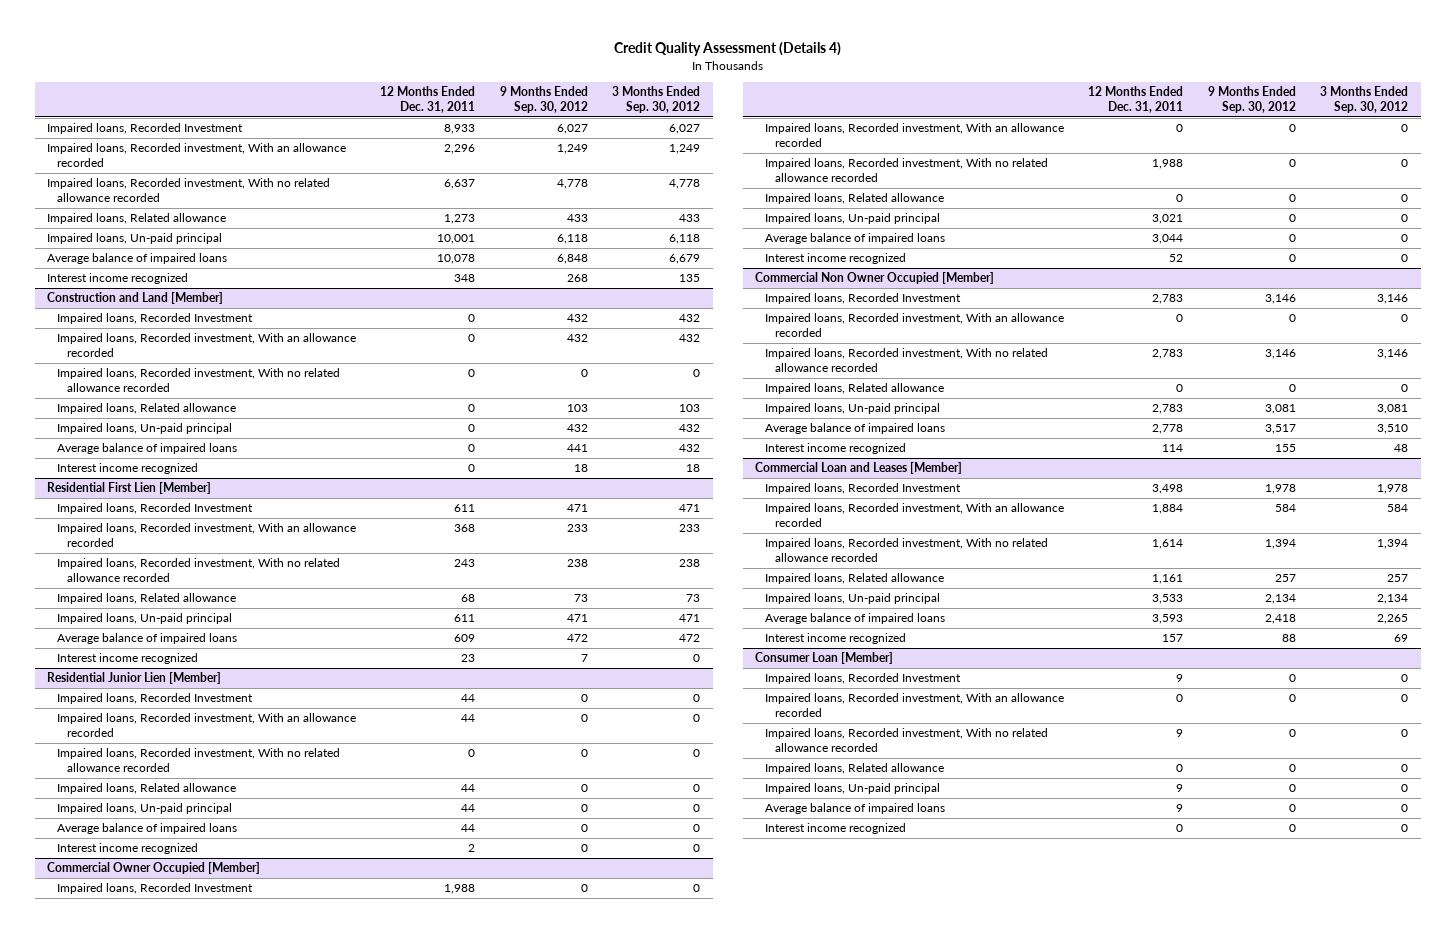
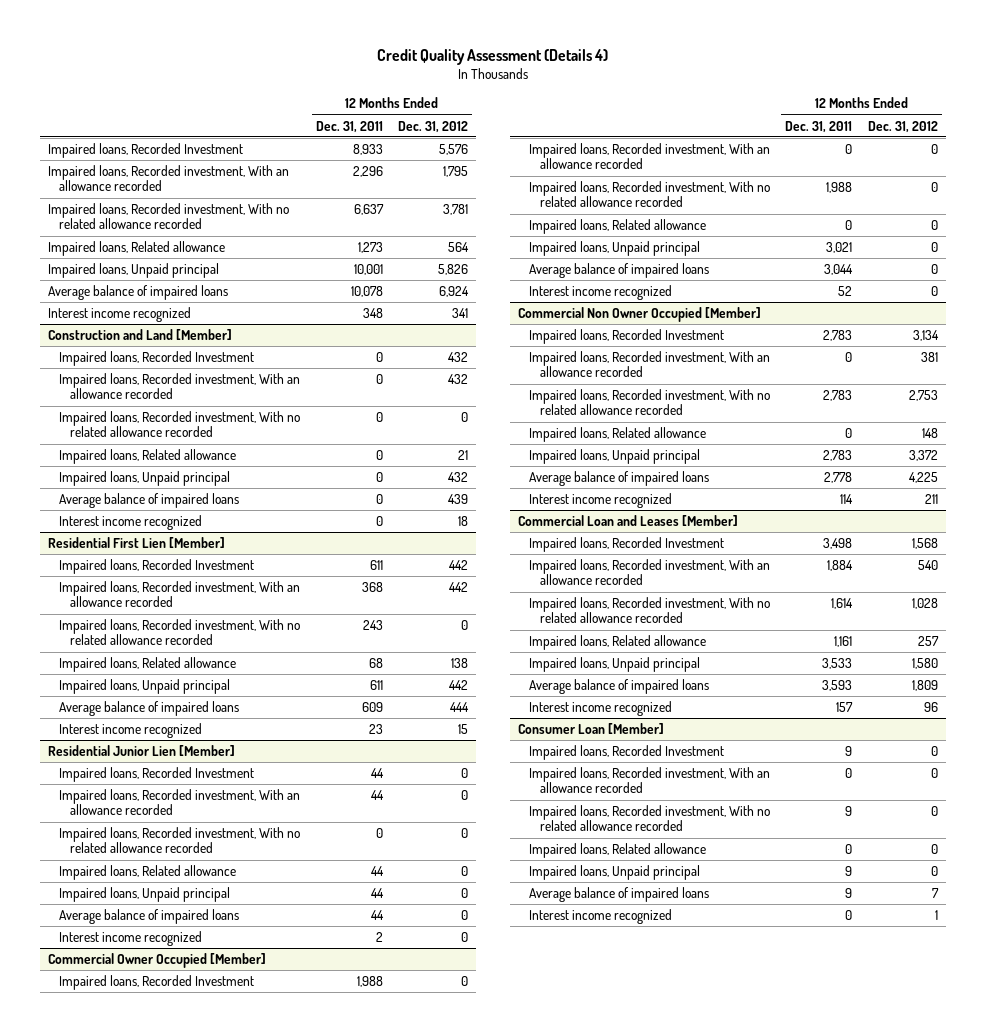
[499,85,588,114] 9 Months Ended Sep. 30, 2012 -> none
[612,85,701,114] 3 Months Ended Sep. 30, 2012 -> none
none -> [398,120,469,133] Dec. 31, 2012
[47,233,223,245] Impaired loans, Un-paid principal -> [48,263,220,279] Impaired loans, Unpaid principal
[56,423,232,435] Impaired loans, Un-paid principal -> [59,471,231,487] Impaired loans, Unpaid principal
[56,613,232,625] Impaired loans, Un-paid principal -> [59,679,231,695] Impaired loans, Unpaid principal
[56,803,232,815] Impaired loans, Un-paid principal -> [59,887,231,903] Impaired loans, Unpaid principal
[764,213,940,225] Impaired loans, Un-paid principal -> [528,241,700,257] Impaired loans, Unpaid principal
[764,403,940,415] Impaired loans, Un-paid principal -> [528,449,700,465] Impaired loans, Unpaid principal
[764,593,940,605] Impaired loans, Un-paid principal -> [528,657,700,673] Impaired loans, Unpaid principal
[764,783,940,795] Impaired loans, Un-paid principal -> [528,865,700,881] Impaired loans, Unpaid principal

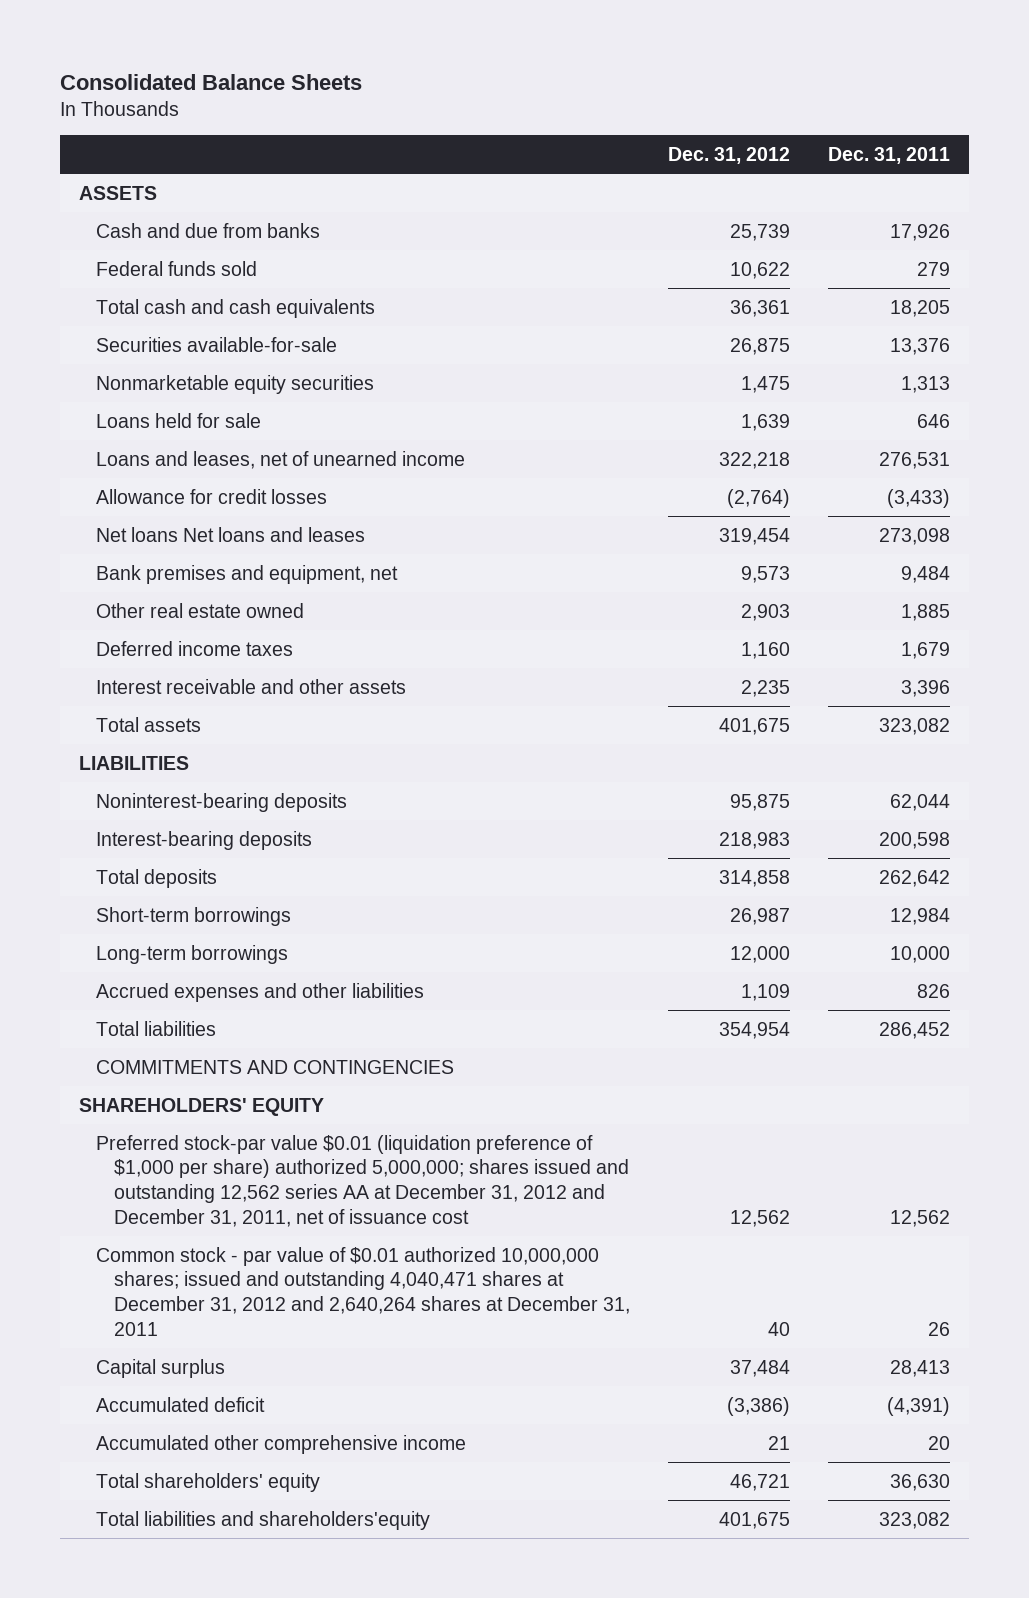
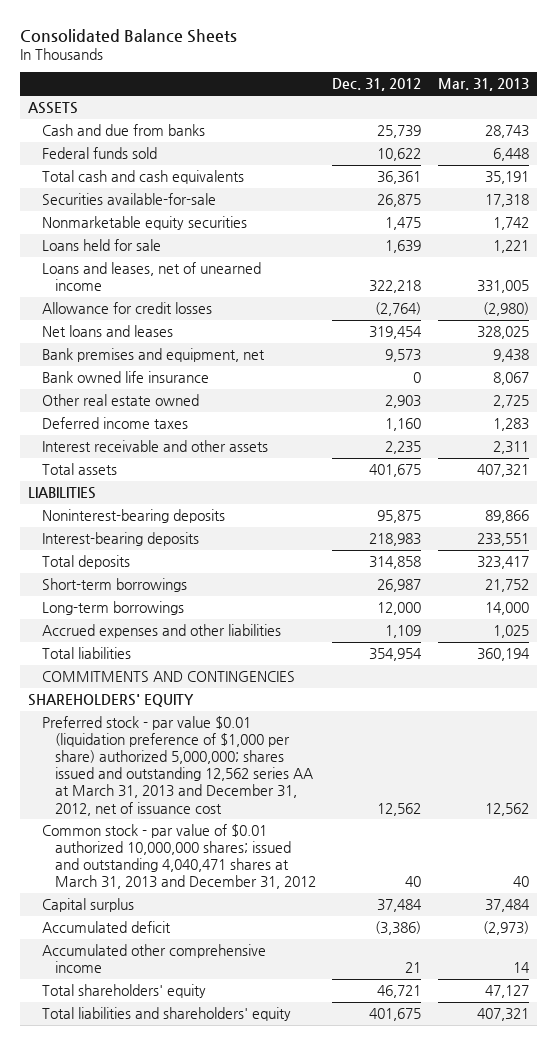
[827,147,950,165] Dec. 31, 2011 -> none
none -> [437,78,529,92] Mar. 31, 2013
[96,526,366,542] Net loans Net loans and leases -> [41,325,173,338] Net loans and leases
none -> [41,371,209,384] Bank owned life insurance
[96,1134,629,1227] Preferred stock-par value $0.01 (liquidation preference of $1,000 per share) authorized 5,000,000; shares issued and outstanding 12,562 series AA at December 31, 2012 and December 31, 2011, net of issuance cost -> [41,716,314,816] Preferred stock - par value $0.01 (liquidation preference of $1,000 per share) authorized 5,000,000; shares issued and outstanding 12,562 series AA at March 31, 2013 and December 31, 2012, net of issuance cost
[96,1246,630,1336] Common stock - par value of $0.01 authorized 10,000,000 shares; issued and outstanding 4,040,471 shares at December 31, 2012 and 2,640,264 shares at December 31, 2011 -> [41,824,317,890] Common stock - par value of $0.01 authorized 10,000,000 shares; issued and outstanding 4,040,471 shares at March 31, 2013 and December 31, 2012
[96,1510,431,1530] Total liabilities and shareholders'equity -> [41,1007,291,1022] Total liabilities and shareholders' equity

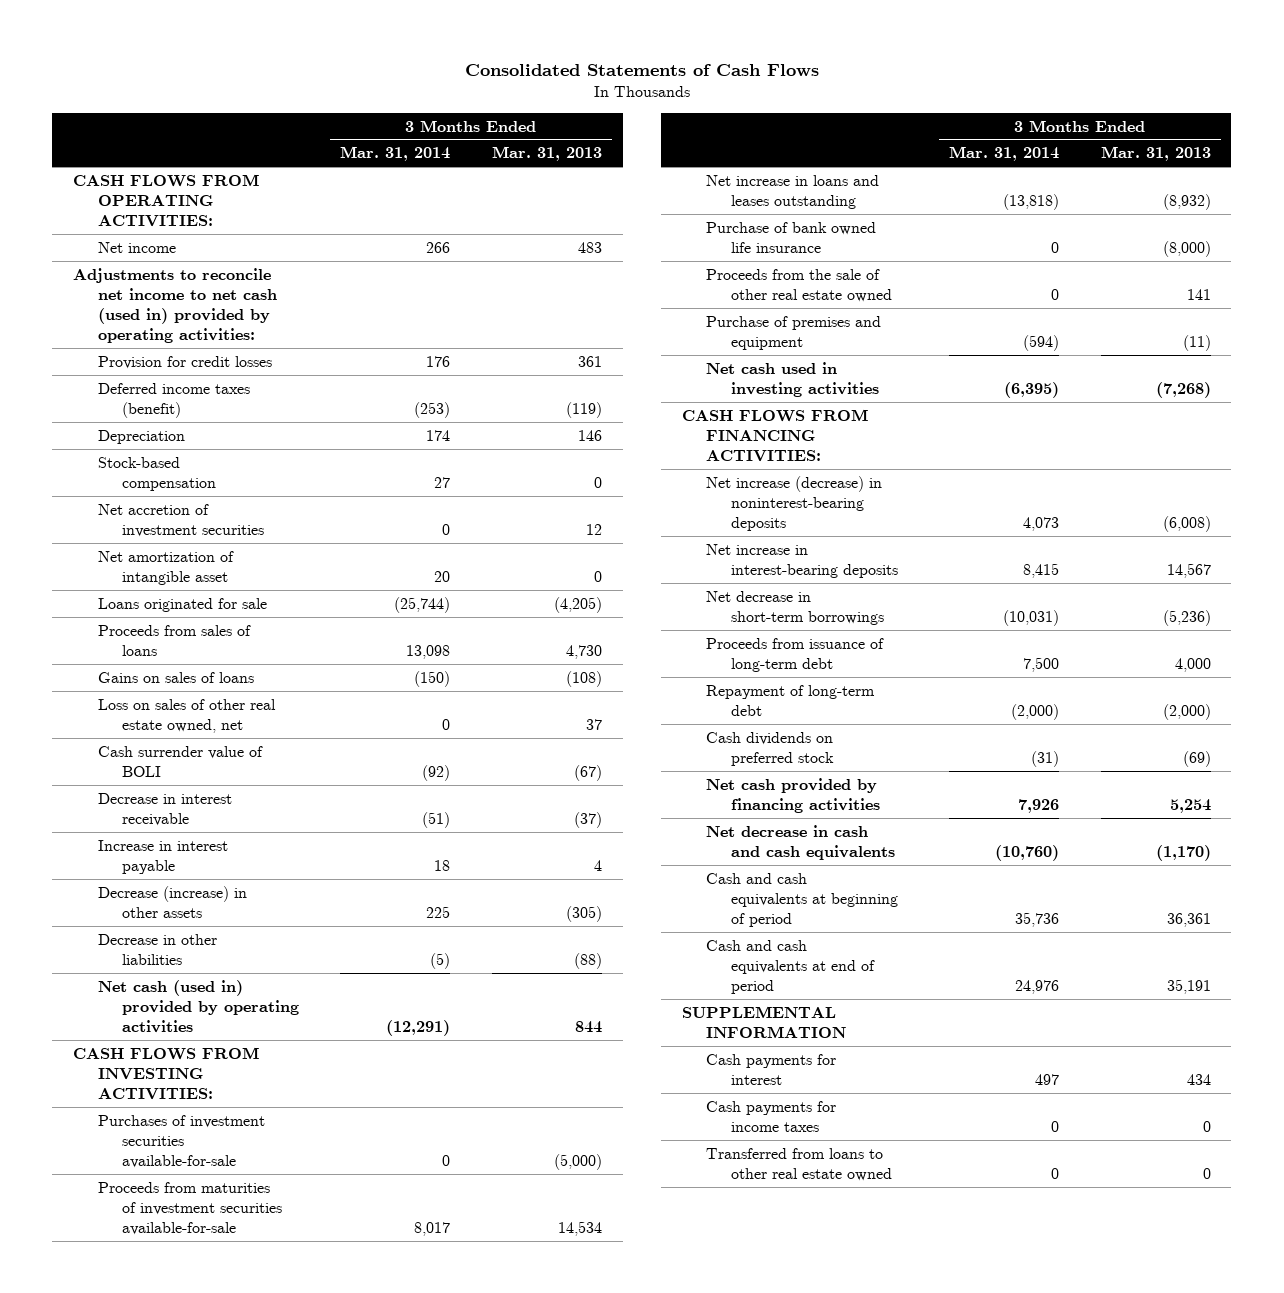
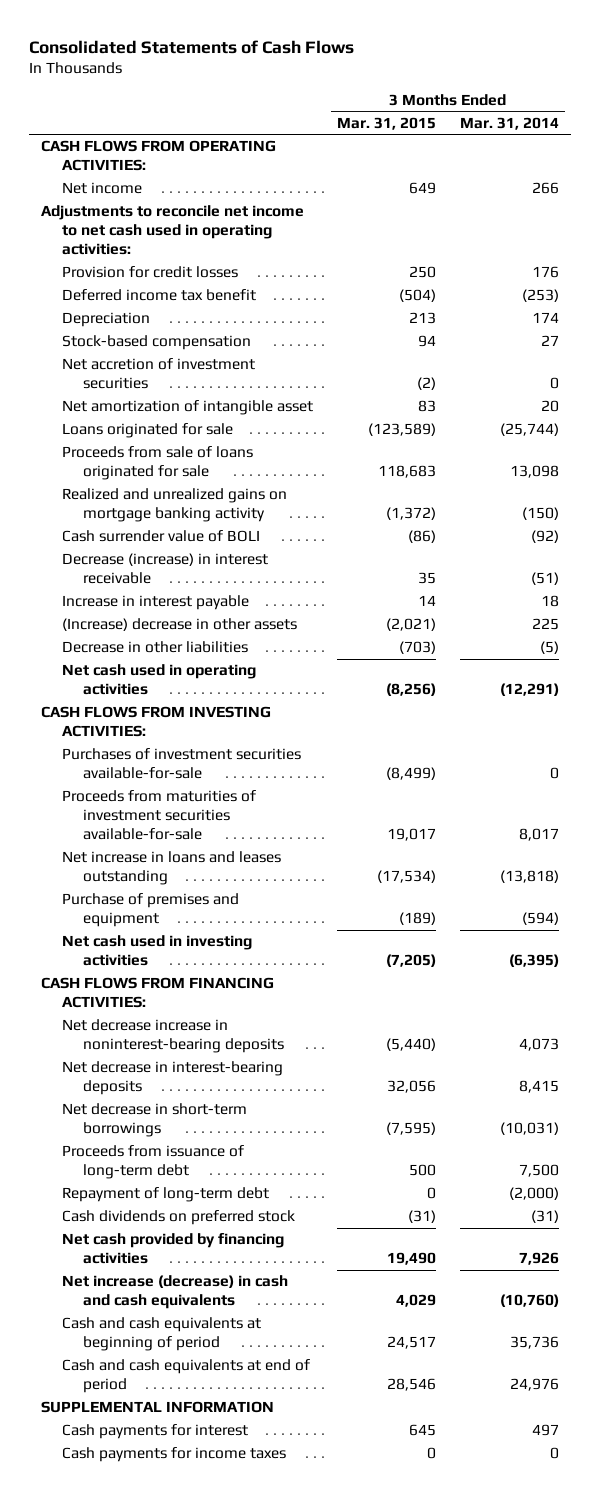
[491,146,602,162] Mar. 31, 2013 -> none
none -> [336,116,436,130] Mar. 31, 2015
[73,267,277,343] Adjustments to reconcile net income to net cash (used in) provided by operating activities: -> [40,205,304,256] Adjustments to reconcile net income to net cash used in operating activities:
[97,382,250,418] Deferred income taxes (benefit) -> [61,289,256,302] Deferred income tax benefit
[97,671,254,683] Gains on sales of loans -> none
[97,698,276,733] Loss on sales of other real estate owned, net -> none
[97,624,251,656] Proceeds from sales of loans -> [61,446,253,481] Proceeds from sale of loans originated for sale
none -> [61,488,287,523] Realized and unrealized gains on mortgage banking activity
[97,792,232,826] Decrease in interest receivable -> [61,553,268,585] Decrease (increase) in interest receivable
[97,885,247,918] Decrease (increase) in other assets -> [61,618,297,632] (Increase) decrease in other assets
[97,979,300,1033] Net cash (used in) provided by operating activities -> [61,664,256,696] Net cash used in operating activities
[706,221,877,253] Purchase of bank owned life insurance -> none
[706,268,893,302] Proceeds from the sale of other real estate owned -> none
[706,475,883,531] Net increase (decrease) in noninterest-bearing deposits -> [61,1019,285,1054] Net decrease increase in noninterest-bearing deposits
[706,543,899,578] Net increase in interest-bearing deposits -> [61,1061,283,1096] Net decrease in interest-bearing deposits
[706,824,896,860] Net decrease in cash and cash equivalents -> [61,1275,288,1310] Net increase (decrease) in cash and cash equivalents
[706,1147,893,1181] Transferred from loans to other real estate owned -> none

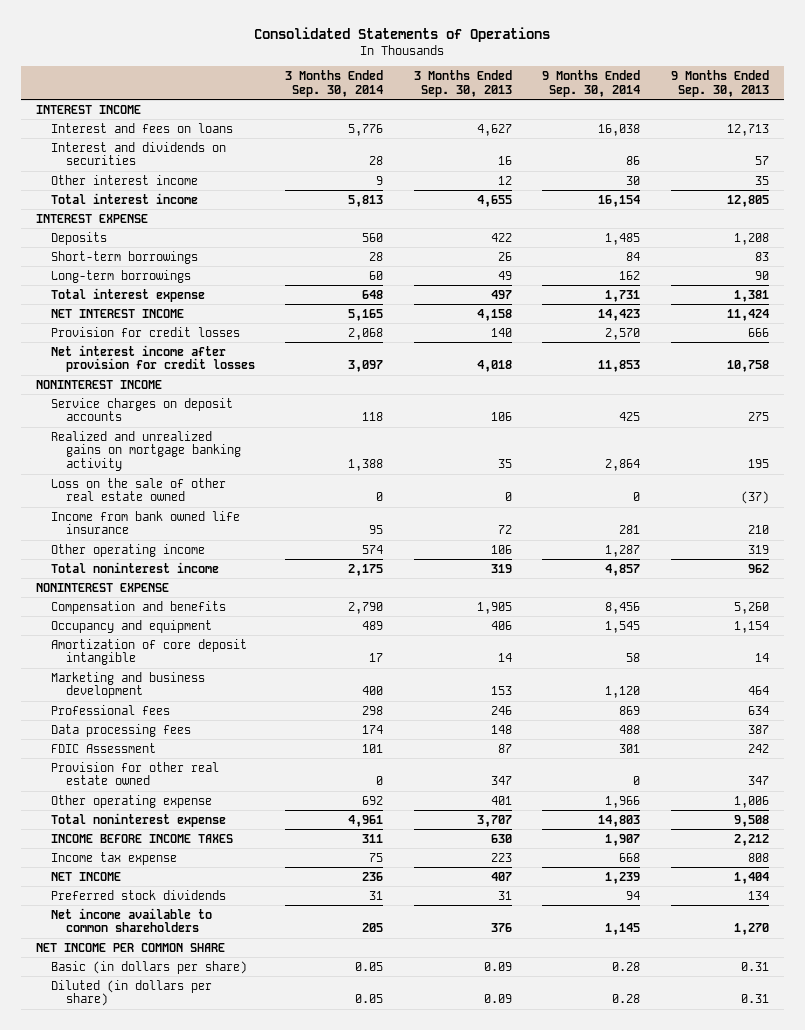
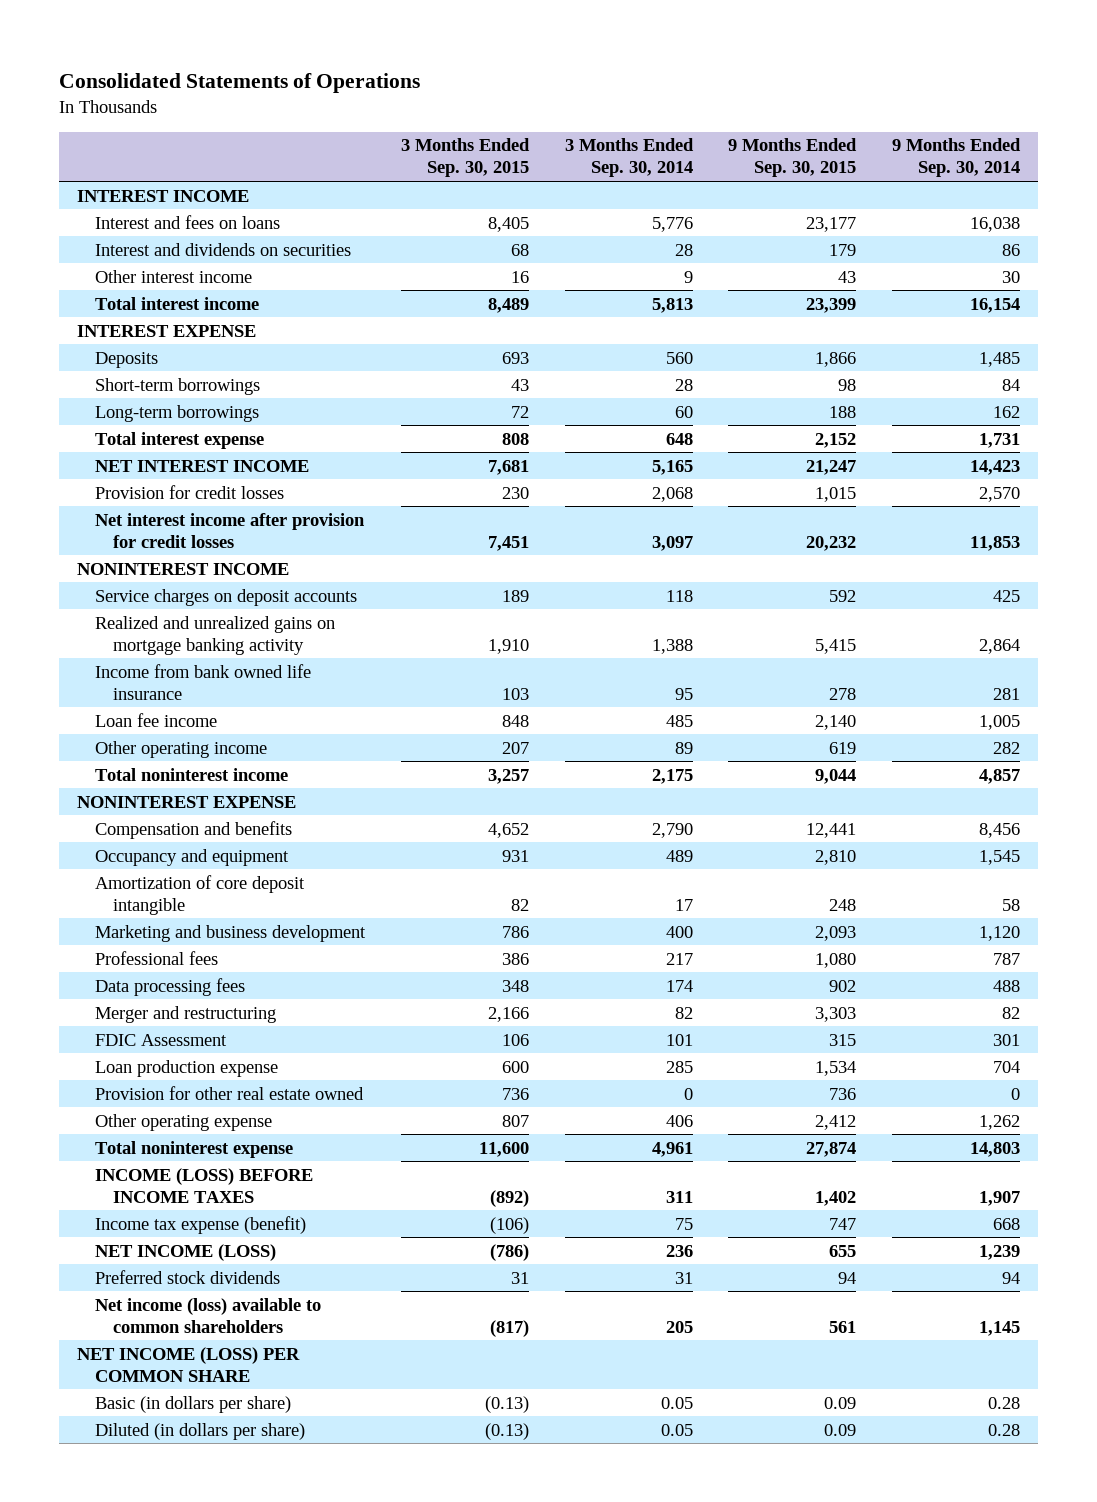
[413,69,512,97] 3 Months Ended Sep. 30, 2013 -> none
[670,69,769,97] 9 Months Ended Sep. 30, 2013 -> none
none -> [400,138,530,178] 3 Months Ended Sep. 30, 2015
none -> [728,138,858,178] 9 Months Ended Sep. 30, 2015
[50,477,226,502] Loss on the sale of other real estate owned -> none
none -> [94,712,217,727] Loan fee income
[362,544,384,554] 574 -> [674,741,693,754] 89
[605,544,641,557] 1,287 -> [993,741,1021,754] 282
[362,705,384,715] 298 -> [665,952,693,965] 217
[619,705,641,715] 869 -> [993,952,1021,965] 787
none -> [94,1005,276,1023] Merger and restructuring
none -> [94,1059,278,1077] Loan production expense
[362,795,384,805] 692 -> [665,1114,693,1127] 406
[605,795,641,808] 1,966 -> [979,1114,1021,1130] 1,262
[50,833,233,843] INCOME BEFORE INCOME TAXES -> [94,1167,313,1203] INCOME (LOSS) BEFORE INCOME TAXES
[50,851,177,865] Income tax expense -> [94,1215,306,1234] Income tax expense (benefit)
[50,871,121,881] NET INCOME -> [94,1243,276,1261] NET INCOME (LOSS)
[50,907,212,933] Net income available to common shareholders -> [94,1297,321,1333] Net income (loss) available to common shareholders
[36,942,226,952] NET INCOME PER COMMON SHARE -> [76,1346,300,1382] NET INCOME (LOSS) PER COMMON SHARE

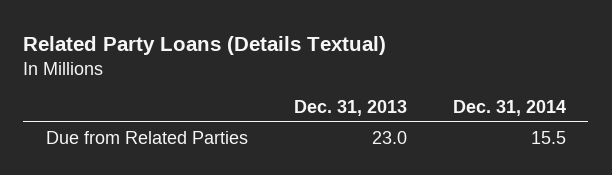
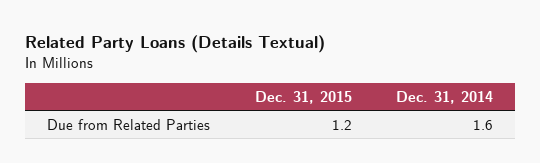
[293,100,407,117] Dec. 31, 2013 -> none
none -> [254,90,352,104] Dec. 31, 2015
[530,130,566,144] 15.5 -> [473,119,494,130] 1.6

